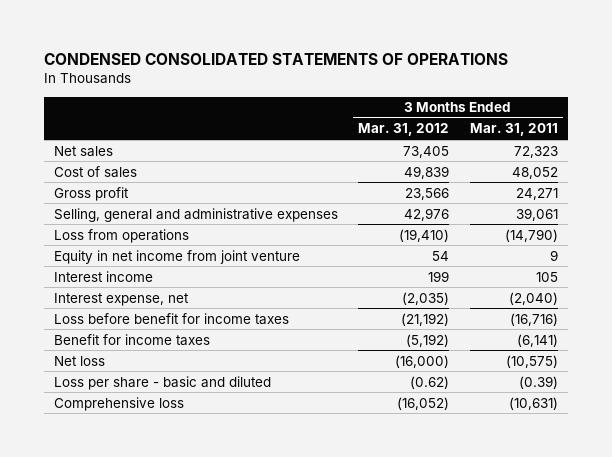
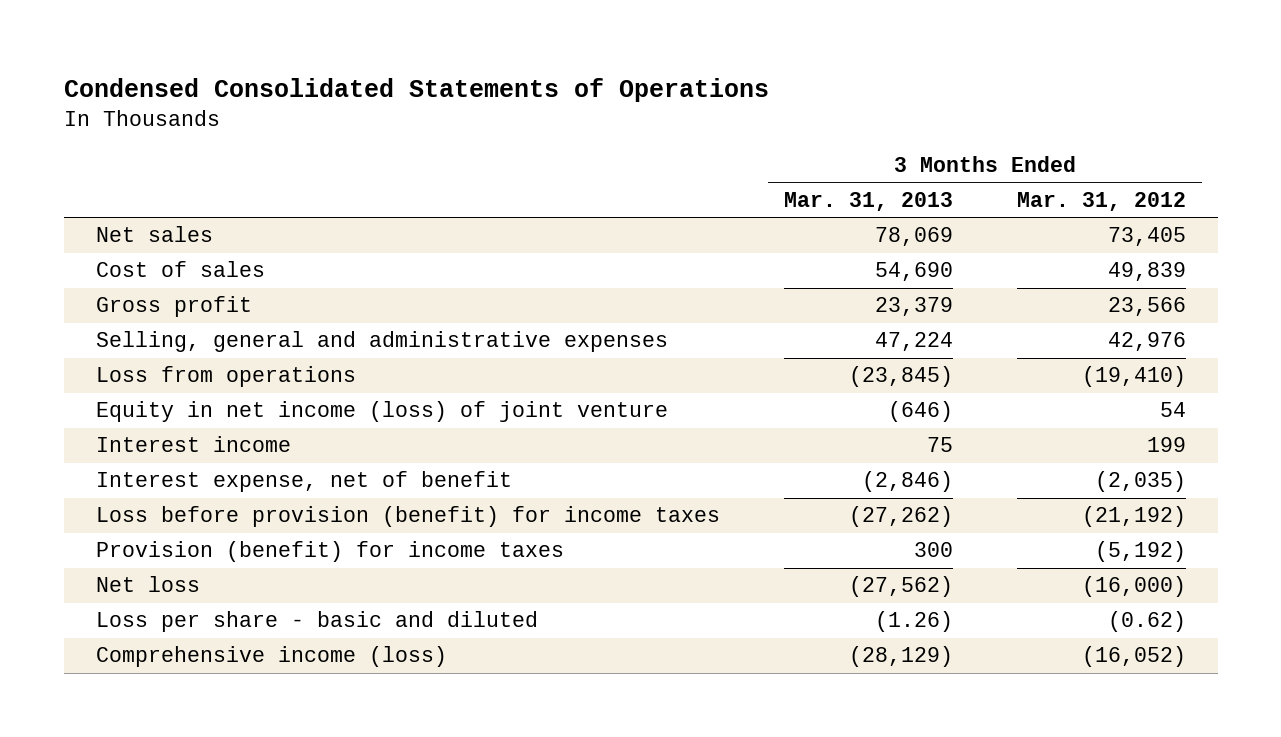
[43,52,508,65] CONDENSED CONSOLIDATED STATEMENTS OF OPERATIONS -> [63,78,769,103] Condensed Consolidated Statements of Operations
[469,123,558,137] Mar. 31, 2011 -> none
none -> [783,191,953,211] Mar. 31, 2013
[53,249,300,264] Equity in net income from joint venture -> [95,401,668,423] Equity in net income (loss) of joint venture
[53,292,189,306] Interest expense, net -> [95,471,512,493] Interest expense, net of benefit
[53,312,289,325] Loss before benefit for income taxes -> [95,506,720,528] Loss before provision (benefit) for income taxes
[53,333,210,346] Benefit for income taxes -> [95,541,564,563] Provision (benefit) for income taxes
[53,396,184,411] Comprehensive loss -> [95,646,447,668] Comprehensive income (loss)

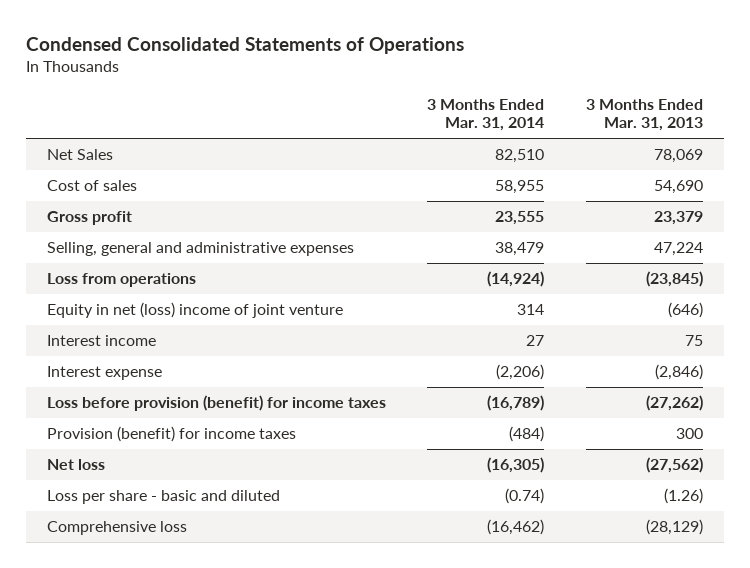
[1016,191,1186,211] Mar. 31, 2012 -> none
none -> [427,98,545,132] 3 Months Ended Mar. 31, 2014
[95,226,213,243] Net sales -> [46,149,113,161] Net Sales
[95,401,668,423] Equity in net income (loss) of joint venture -> [46,302,343,319] Equity in net (loss) income of joint venture
[95,471,512,493] Interest expense, net of benefit -> [46,366,162,381] Interest expense
[95,646,447,668] Comprehensive income (loss) -> [46,521,187,536] Comprehensive loss

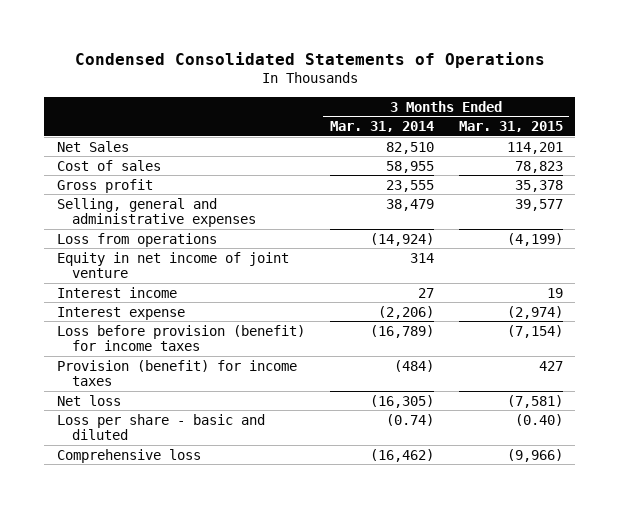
[586,98,704,132] 3 Months Ended Mar. 31, 2013 -> none
none -> [458,120,563,132] Mar. 31, 2015
[46,302,343,319] Equity in net (loss) income of joint venture -> [56,251,289,279] Equity in net income of joint venture

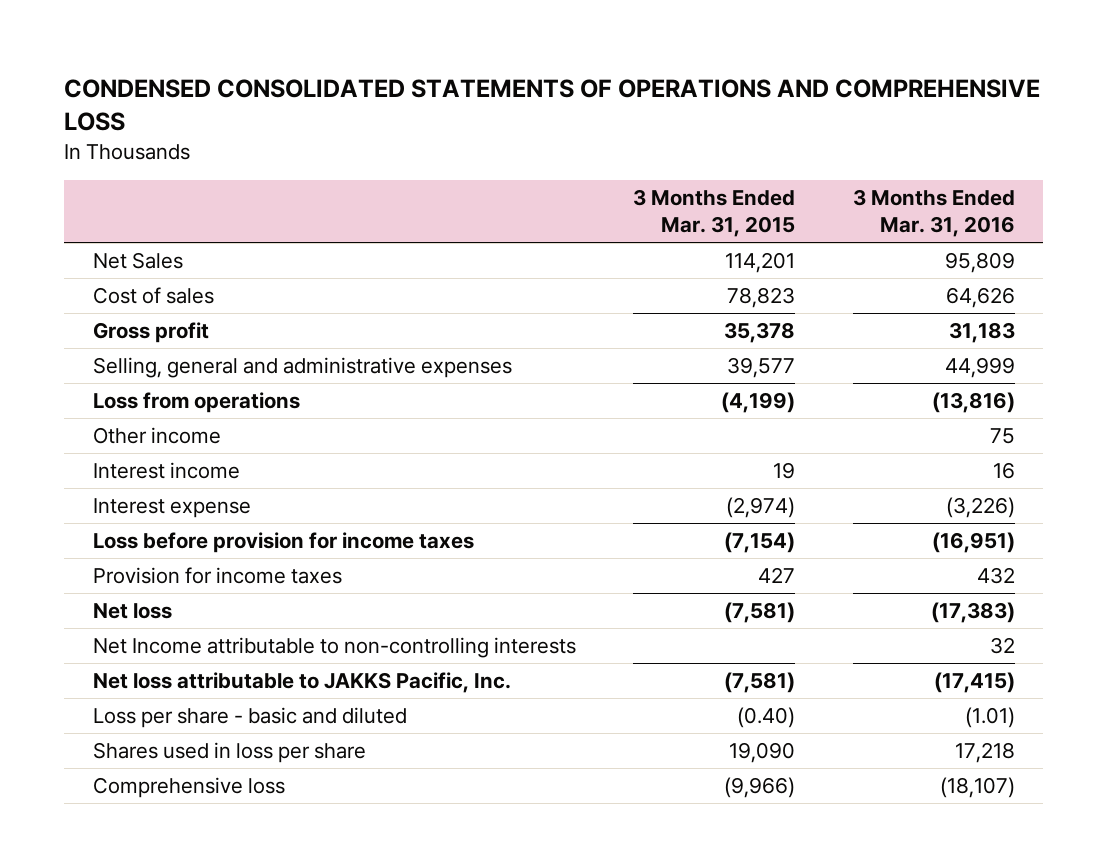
[74,52,545,69] Condensed Consolidated Statements of Operations -> [64,79,1041,132] CONDENSED CONSOLIDATED STATEMENTS OF OPERATIONS AND COMPREHENSIVE LOSS
[329,120,434,132] Mar. 31, 2014 -> none
none -> [852,188,1015,238] 3 Months Ended Mar. 31, 2016
[56,251,289,279] Equity in net income of joint venture -> none
none -> [93,427,222,445] Other income
[56,324,305,352] Loss before provision (benefit) for income taxes -> [93,532,475,554] Loss before provision for income taxes
[56,359,297,387] Provision (benefit) for income taxes -> [93,567,343,585] Provision for income taxes
none -> [93,637,577,659] Net Income attributable to non-controlling interests
none -> [93,672,512,694] Net loss attributable to JAKKS Pacific, Inc.
none -> [93,742,367,764] Shares used in loss per share

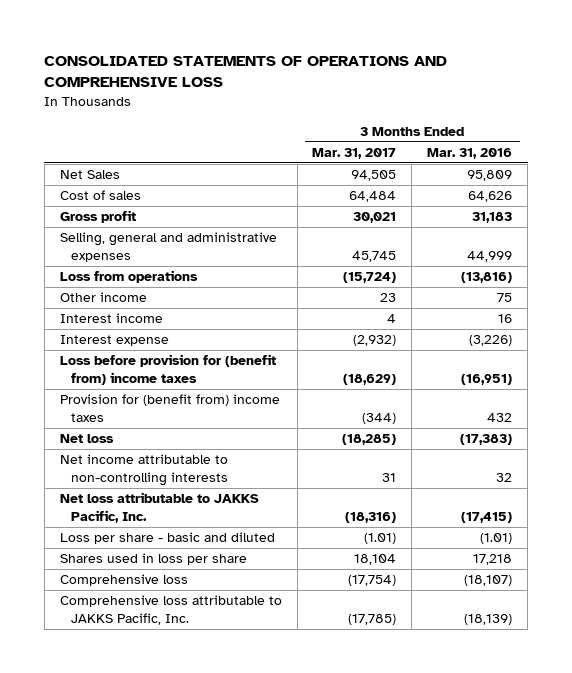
[64,79,1041,132] CONDENSED CONSOLIDATED STATEMENTS OF OPERATIONS AND COMPREHENSIVE LOSS -> [44,55,448,88] CONSOLIDATED STATEMENTS OF OPERATIONS AND COMPREHENSIVE LOSS
[633,188,796,238] 3 Months Ended Mar. 31, 2015 -> none
none -> [312,148,397,160] Mar. 31, 2017
[93,532,475,554] Loss before provision for income taxes -> [59,354,276,386] Loss before provision for (benefit from) income taxes
[93,567,343,585] Provision for income taxes -> [59,394,280,423] Provision for (benefit from) income taxes
[93,637,577,659] Net Income attributable to non-controlling interests -> [59,454,228,487] Net income attributable to non-controlling interests
none -> [59,595,282,626] Comprehensive loss attributable to JAKKS Pacific, Inc.

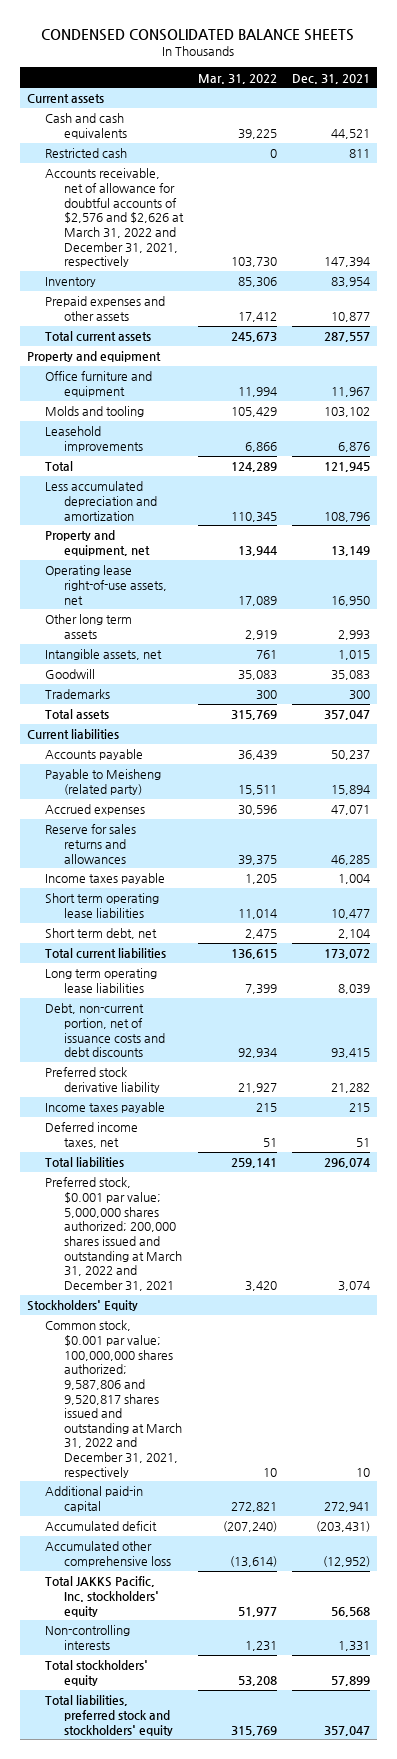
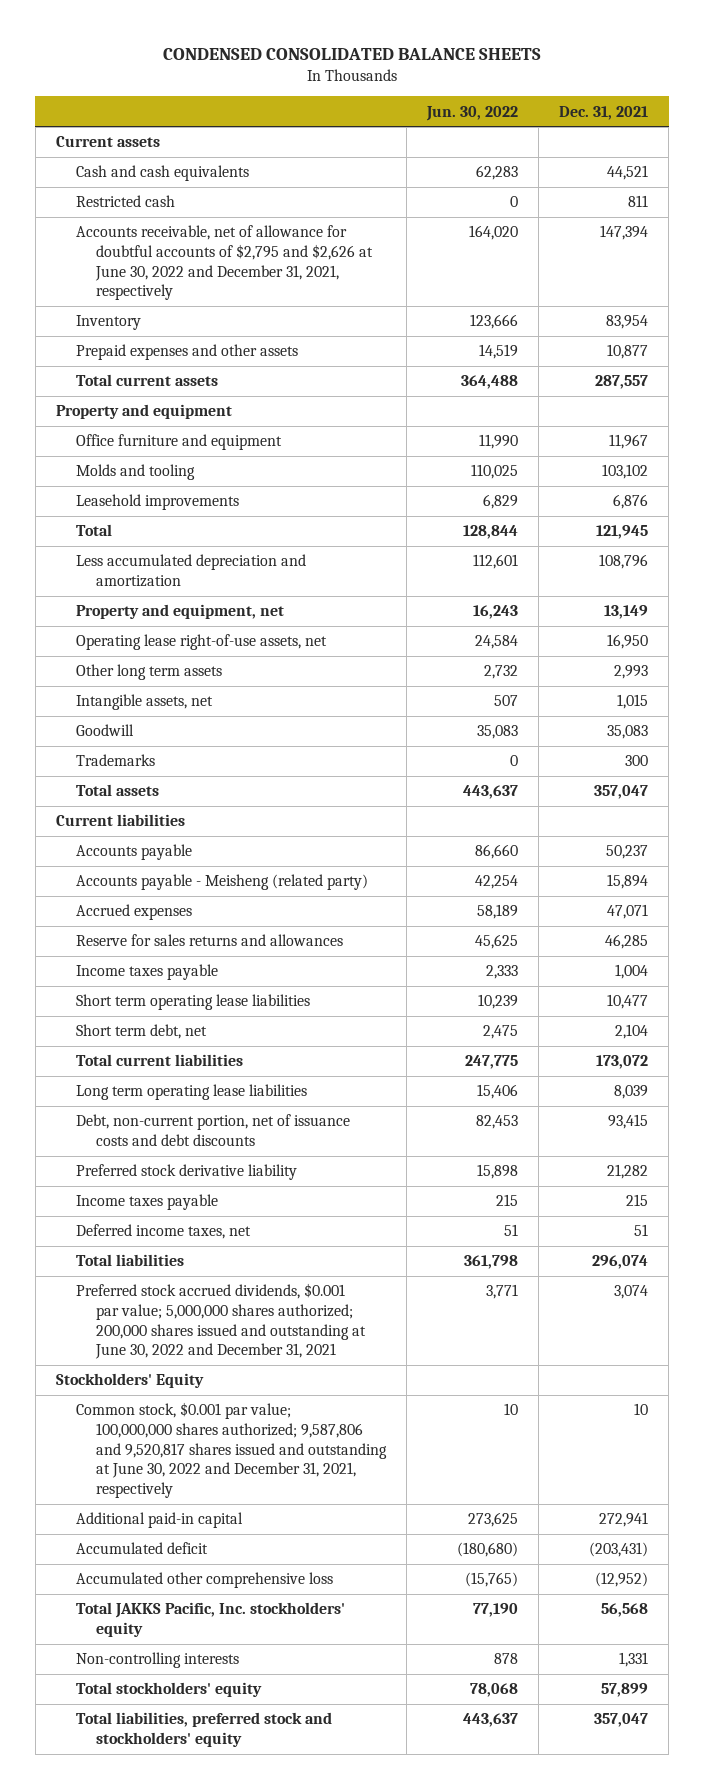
[197,73,277,84] Mar. 31, 2022 -> none
none -> [426,105,519,121] Jun. 30, 2022
[45,168,184,268] Accounts receivable, net of allowance for doubtful accounts of $2,576 and $2,626 at March 31, 2022 and December 31, 2021, respectively -> [75,225,374,301] Accounts receivable, net of allowance for doubtful accounts of $2,795 and $2,626 at June 30, 2022 and December 31, 2021, respectively
[45,769,162,795] Payable to Meisheng (related party) -> [75,874,368,891] Accounts payable - Meisheng (related party)
[45,1177,182,1291] Preferred stock, $0.001 par value; 5,000,000 shares authorized; 200,000 shares issued and outstanding at March 31, 2022 and December 31, 2021 -> [75,1283,367,1360] Preferred stock accrued dividends, $0.001 par value; 5,000,000 shares authorized; 200,000 shares issued and outstanding at June 30, 2022 and December 31, 2021
[45,1320,182,1478] Common stock, $0.001 par value; 100,000,000 shares authorized; 9,587,806 and 9,520,817 shares issued and outstanding at March 31, 2022 and December 31, 2021, respectively -> [75,1402,388,1499] Common stock, $0.001 par value; 100,000,000 shares authorized; 9,587,806 and 9,520,817 shares issued and outstanding at June 30, 2022 and December 31, 2021, respectively

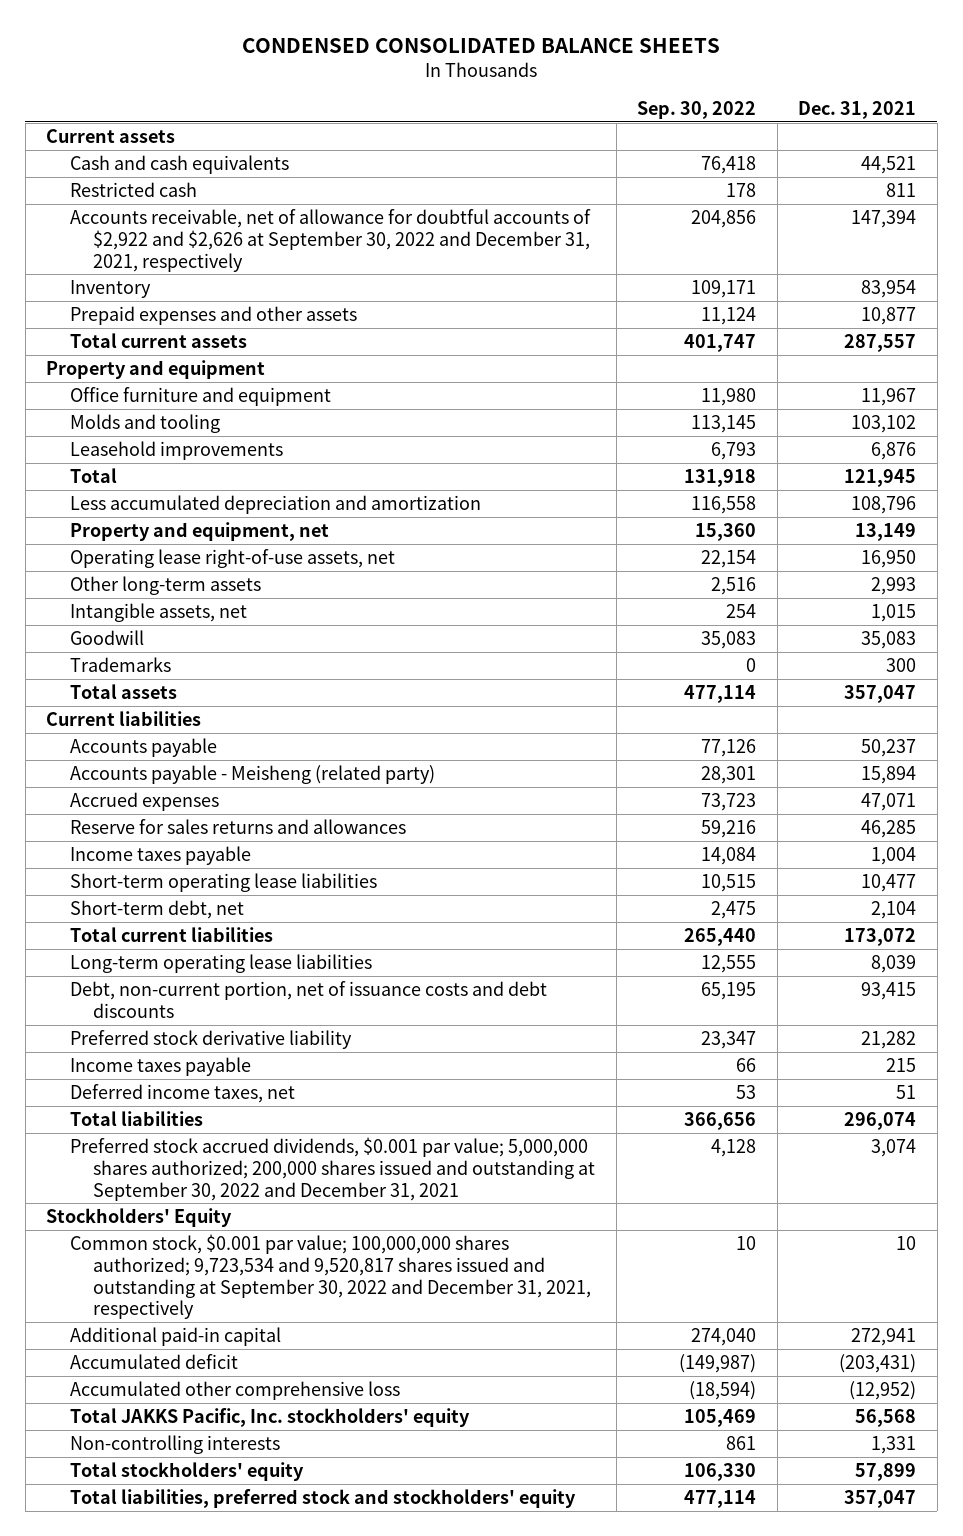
[426,105,519,121] Jun. 30, 2022 -> none
none -> [637,100,757,119] Sep. 30, 2022
[75,225,374,301] Accounts receivable, net of allowance for doubtful accounts of $2,795 and $2,626 at June 30, 2022 and December 31, 2021, respectively -> [69,208,591,272] Accounts receivable, net of allowance for doubtful accounts of $2,922 and $2,626 at September 30, 2022 and December 31, 2021, respectively
[75,664,222,681] Other long term assets -> [69,575,261,595] Other long-term assets
[75,994,310,1011] Short term operating lease liabilities -> [69,872,377,892] Short-term operating lease liabilities
[75,1024,207,1040] Short term debt, net -> [69,899,244,919] Short-term debt, net
[75,1084,307,1101] Long term operating lease liabilities -> [69,953,372,973] Long-term operating lease liabilities
[75,1283,367,1360] Preferred stock accrued dividends, $0.001 par value; 5,000,000 shares authorized; 200,000 shares issued and outstanding at June 30, 2022 and December 31, 2021 -> [69,1136,595,1201] Preferred stock accrued dividends, $0.001 par value; 5,000,000 shares authorized; 200,000 shares issued and outstanding at September 30, 2022 and December 31, 2021
[75,1402,388,1499] Common stock, $0.001 par value; 100,000,000 shares authorized; 9,587,806 and 9,520,817 shares issued and outstanding at June 30, 2022 and December 31, 2021, respectively -> [69,1233,591,1320] Common stock, $0.001 par value; 100,000,000 shares authorized; 9,723,534 and 9,520,817 shares issued and outstanding at September 30, 2022 and December 31, 2021, respectively

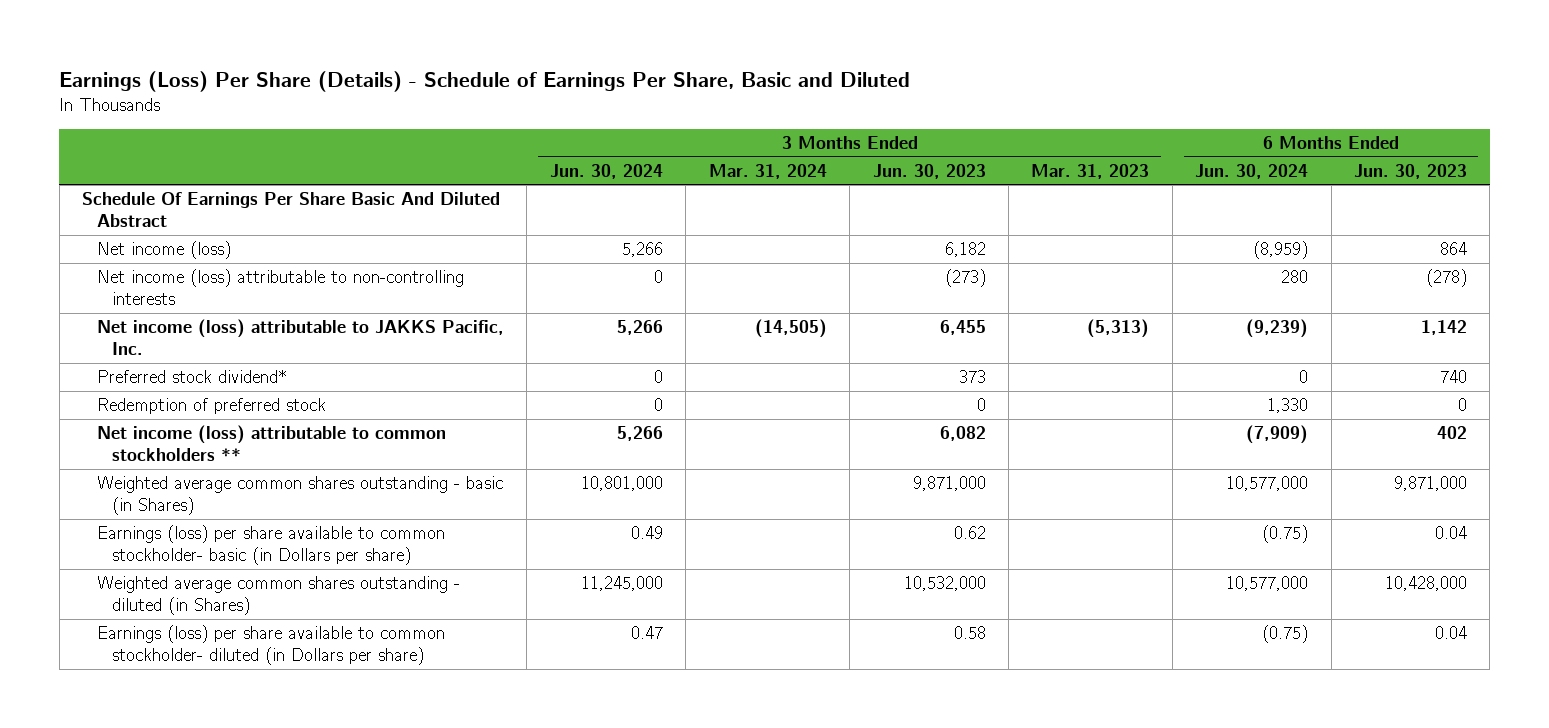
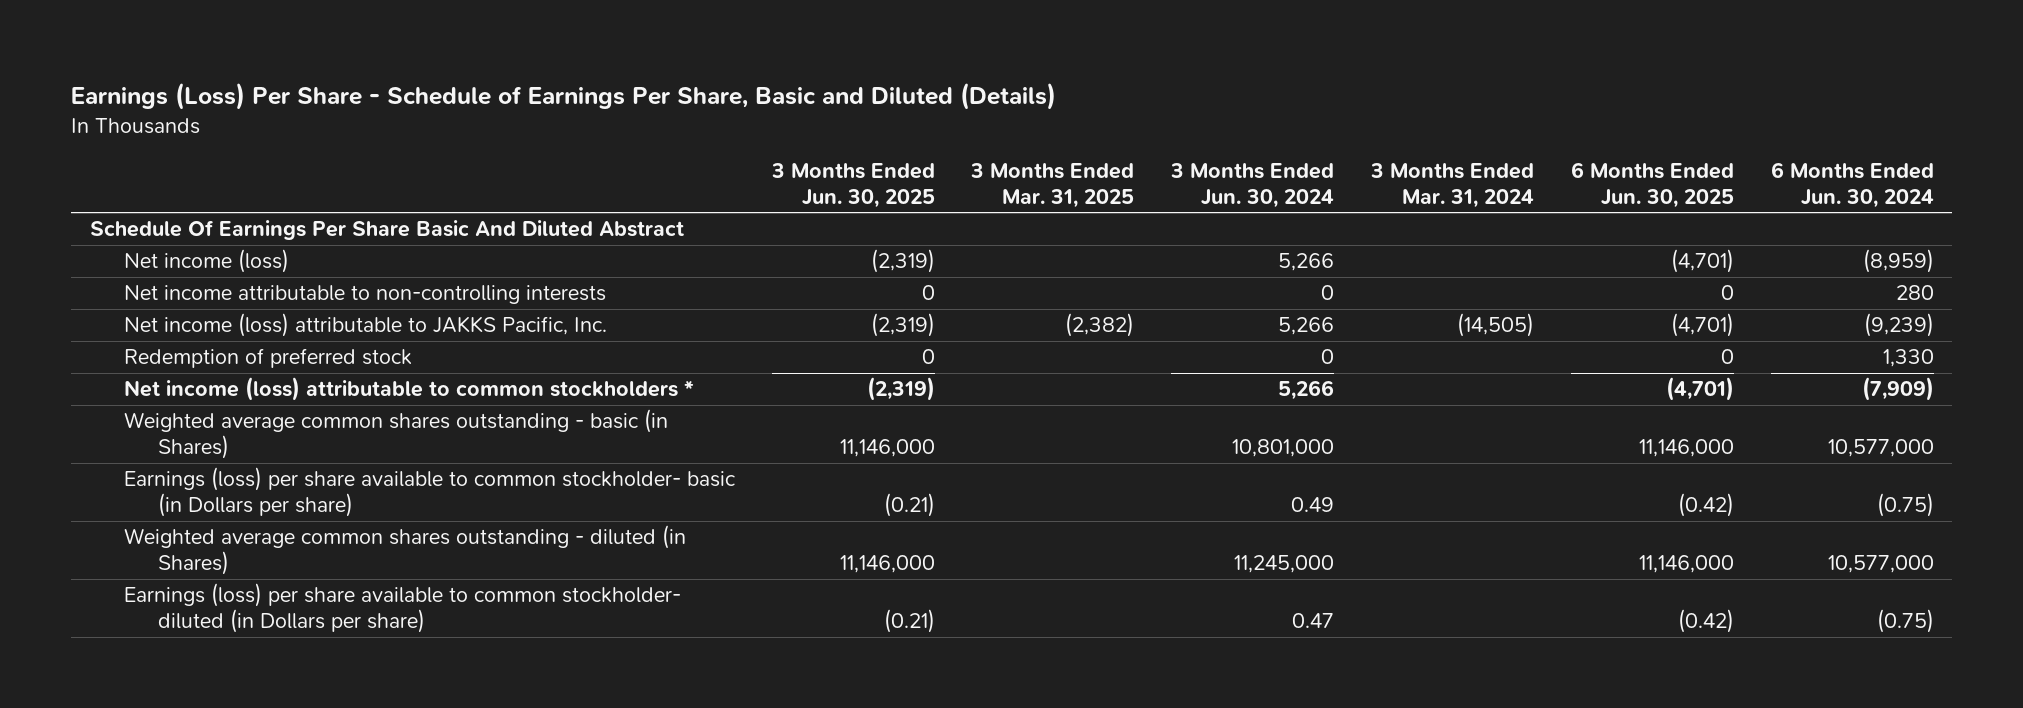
[59,71,911,93] Earnings (Loss) Per Share (Details) - Schedule of Earnings Per Share, Basic and Diluted -> [71,82,1057,111] Earnings (Loss) Per Share - Schedule of Earnings Per Share, Basic and Diluted (Details)
[872,163,986,179] Jun. 30, 2023 -> none
[1031,163,1150,179] Mar. 31, 2023 -> none
[1353,163,1467,179] Jun. 30, 2023 -> none
none -> [770,162,935,208] 3 Months Ended Jun. 30, 2025
none -> [970,162,1135,208] 3 Months Ended Mar. 31, 2025
none -> [1570,161,1734,208] 6 Months Ended Jun. 30, 2025
[97,268,465,306] Net income (loss) attributable to non-controlling interests -> [123,285,606,305] Net income attributable to non-controlling interests
[97,369,288,383] Preferred stock dividend* -> none
[97,424,447,462] Net income (loss) attributable to common stockholders ** -> [123,377,694,402] Net income (loss) attributable to common stockholders *

